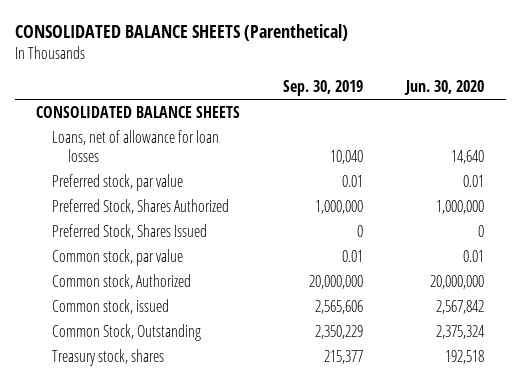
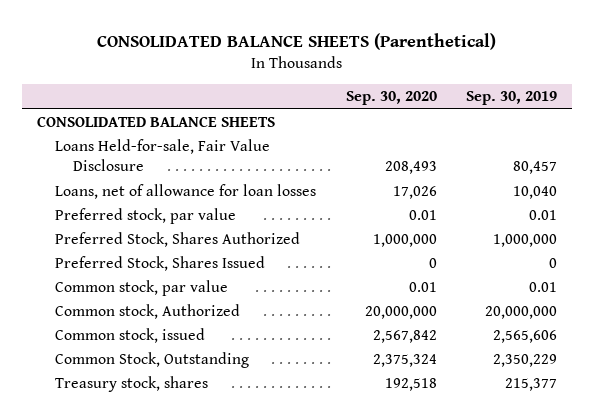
[404,80,485,96] Jun. 30, 2020 -> none
none -> [345,91,437,106] Sep. 30, 2020
none -> [54,139,270,172] Loans Held-for-sale, Fair Value Disclosure

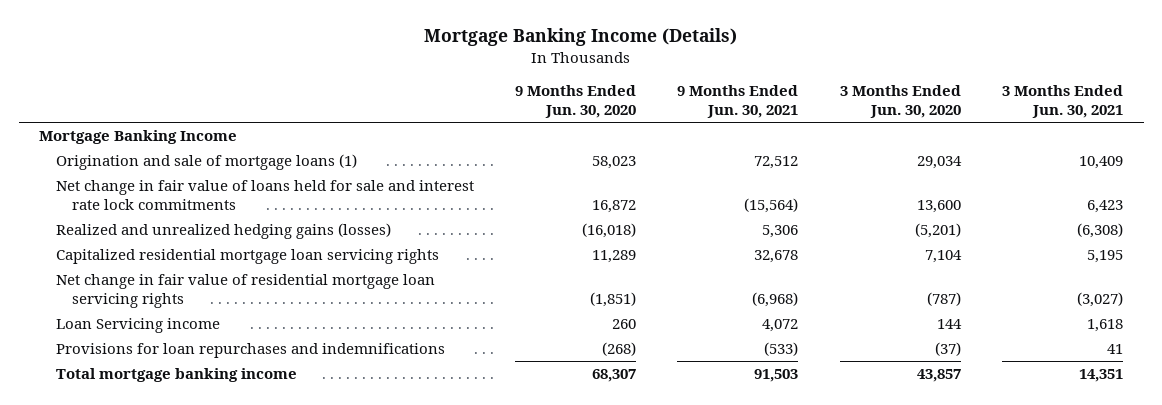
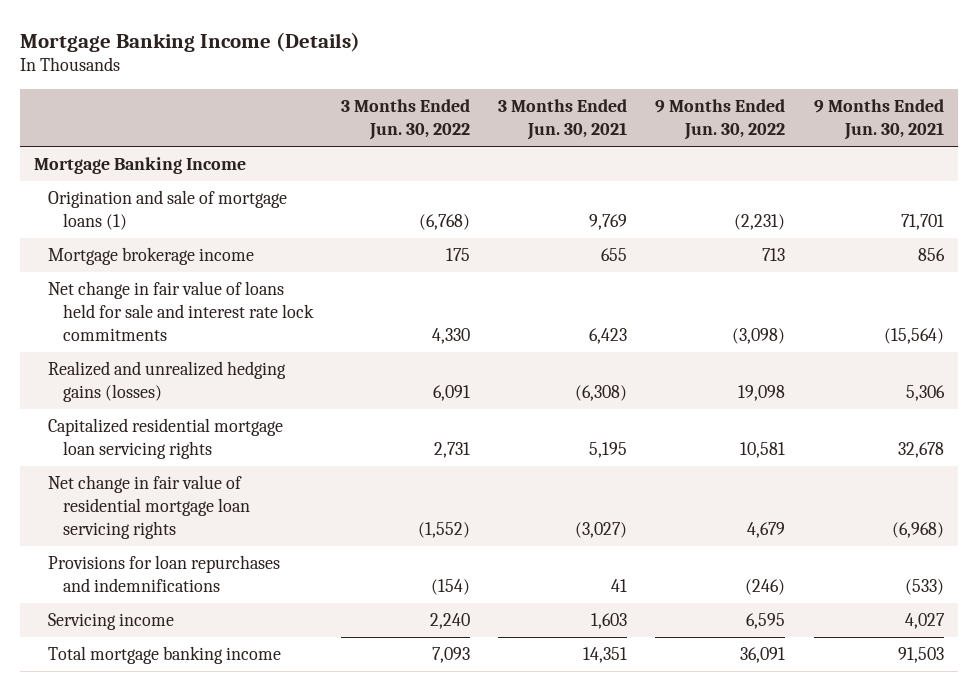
[514,84,636,118] 9 Months Ended Jun. 30, 2020 -> none
[839,84,961,118] 3 Months Ended Jun. 30, 2020 -> none
none -> [340,99,470,141] 3 Months Ended Jun. 30, 2022
none -> [655,99,786,141] 9 Months Ended Jun. 30, 2022
[754,156,799,170] 72,512 -> [900,213,944,230] 71,701
[1078,156,1123,170] 10,409 -> [589,213,628,230] 9,769
none -> [48,247,255,266] Mortgage brokerage income
[55,318,220,334] Loan Servicing income -> none
none -> [48,613,175,631] Servicing income

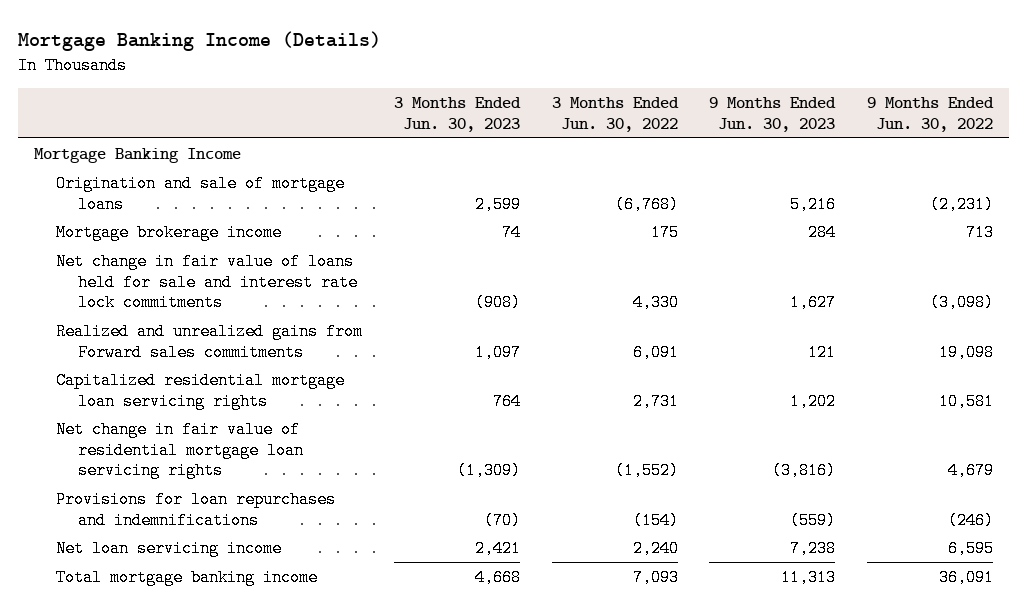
[498,99,628,141] 3 Months Ended Jun. 30, 2021 -> none
[813,99,944,141] 9 Months Ended Jun. 30, 2021 -> none
none -> [393,97,521,132] 3 Months Ended Jun. 30, 2023
none -> [709,97,837,132] 9 Months Ended Jun. 30, 2023
[48,190,288,230] Origination and sale of mortgage loans (1) -> [55,174,345,213] Origination and sale of mortgage loans
[48,361,287,402] Realized and unrealized hedging gains (losses) -> [55,322,363,361] Realized and unrealized gains from Forward sales commitments
[48,613,175,631] Servicing income -> [55,539,282,557] Net loan servicing income

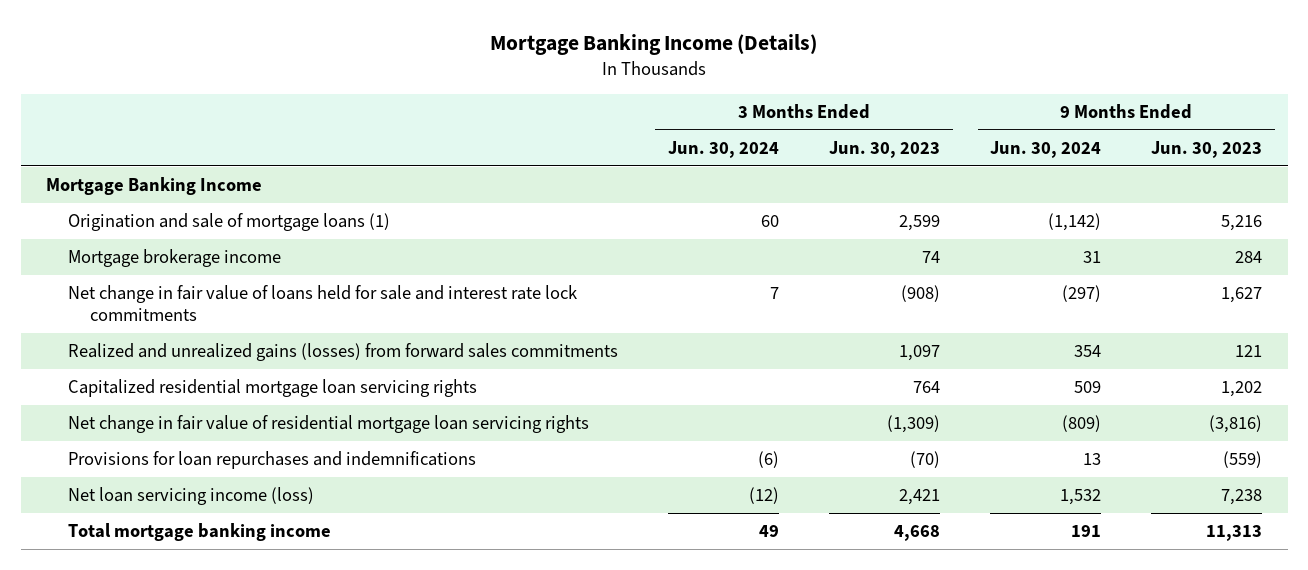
[551,97,679,132] 3 Months Ended Jun. 30, 2022 -> none
[867,97,995,132] 9 Months Ended Jun. 30, 2022 -> none
none -> [667,140,779,158] Jun. 30, 2024
none -> [990,140,1102,158] Jun. 30, 2024
[55,174,345,213] Origination and sale of mortgage loans -> [67,213,390,232] Origination and sale of mortgage loans (1)
[55,322,363,361] Realized and unrealized gains from Forward sales commitments -> [67,343,618,362] Realized and unrealized gains (losses) from forward sales commitments
[55,539,282,557] Net loan servicing income -> [67,487,314,506] Net loan servicing income (loss)

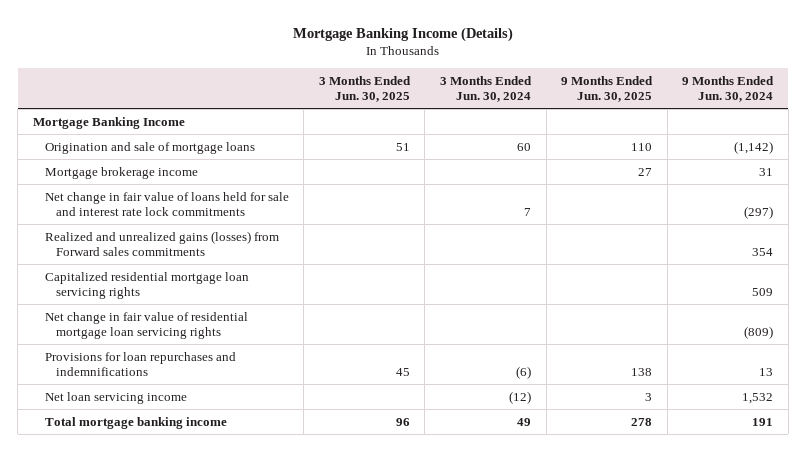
[829,140,941,158] Jun. 30, 2023 -> none
[1151,140,1263,158] Jun. 30, 2023 -> none
none -> [318,75,411,102] 3 Months Ended Jun. 30, 2025
none -> [561,75,654,102] 9 Months Ended Jun. 30, 2025
[67,213,390,232] Origination and sale of mortgage loans (1) -> [44,141,255,154] Origination and sale of mortgage loans
[67,343,618,362] Realized and unrealized gains (losses) from forward sales commitments -> [44,230,279,257] Realized and unrealized gains (losses) from Forward sales commitments
[67,487,314,506] Net loan servicing income (loss) -> [44,391,187,404] Net loan servicing income

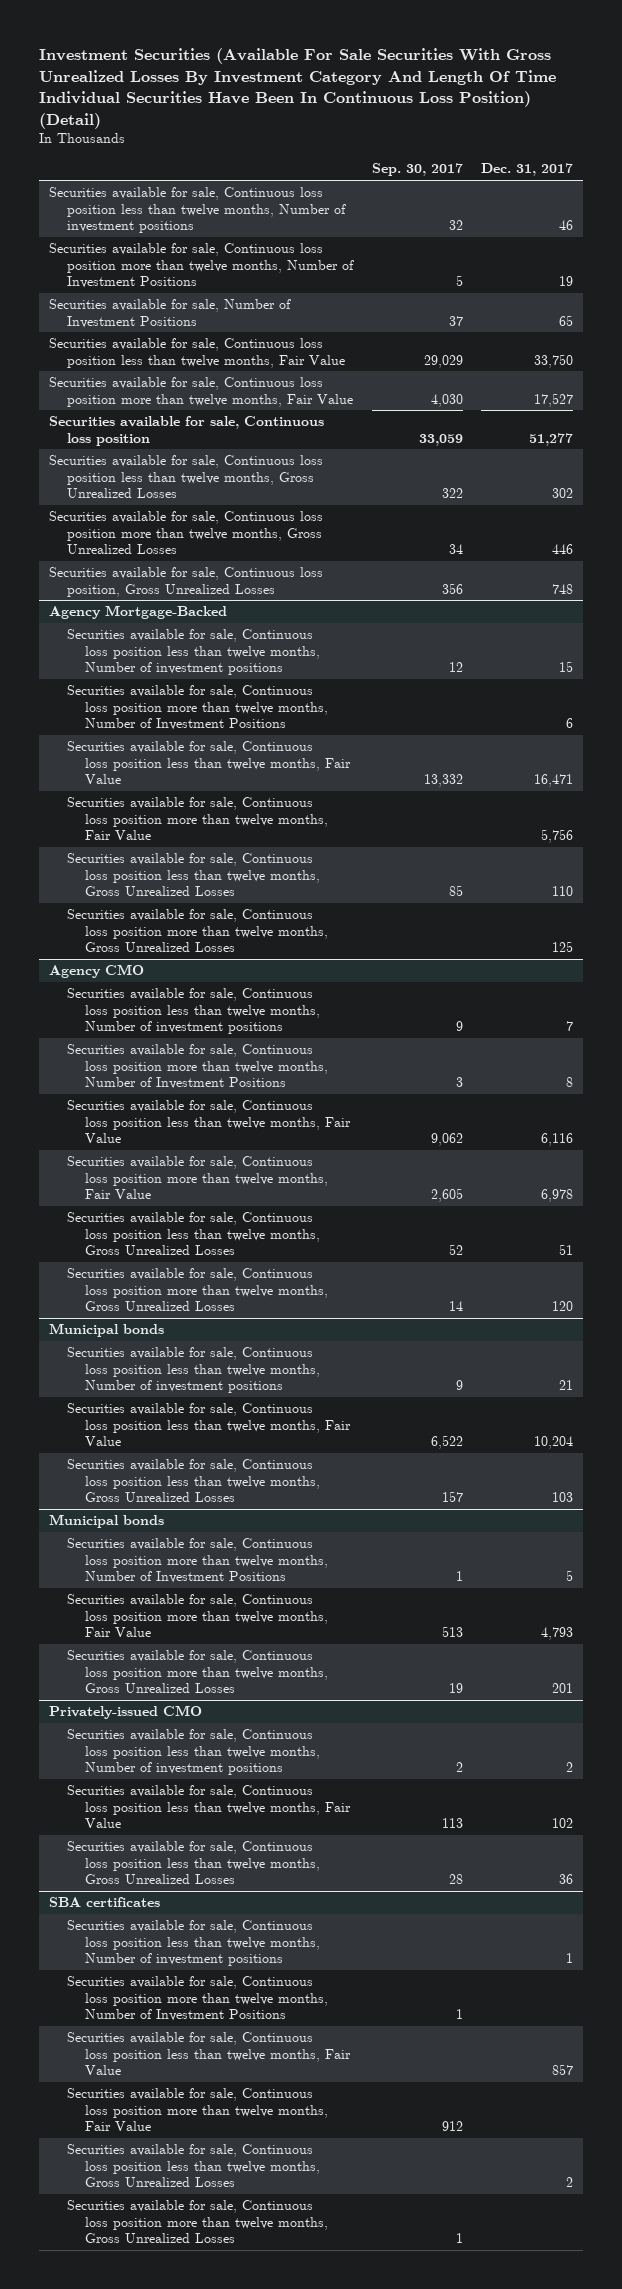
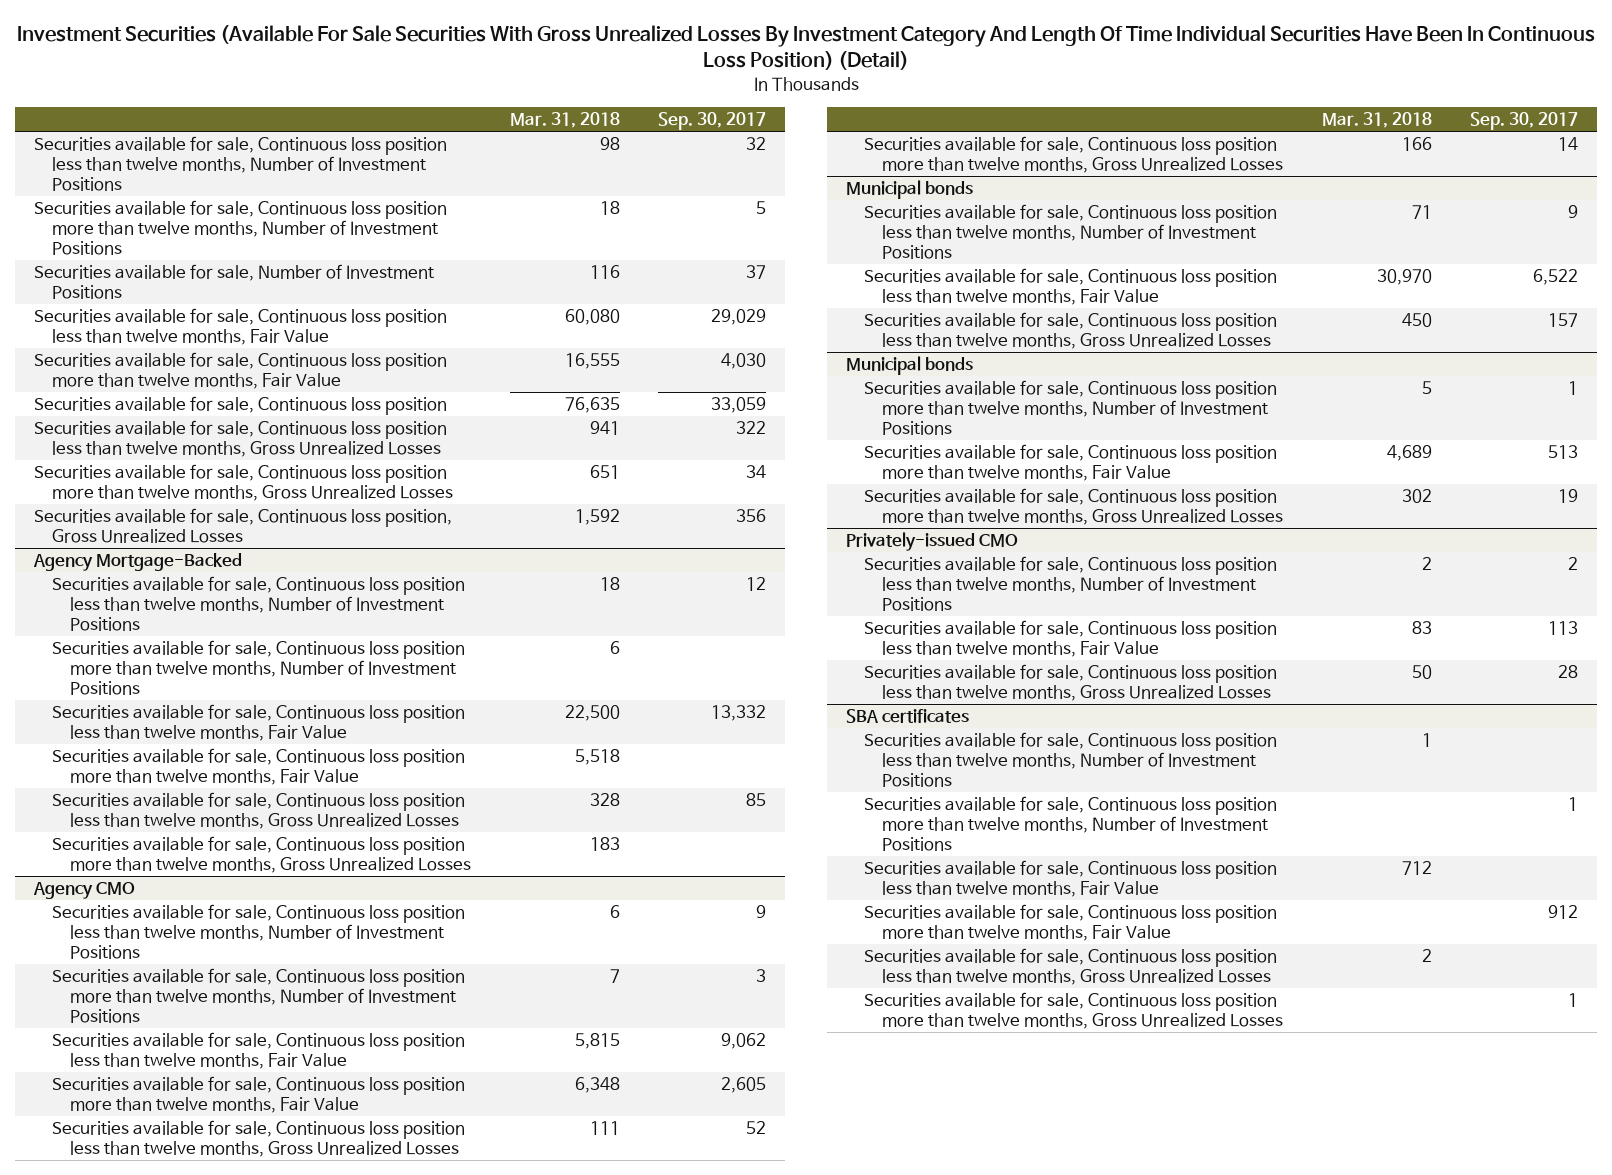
[481,163,574,177] Dec. 31, 2017 -> none
none -> [509,111,620,128] Mar. 31, 2018
[48,187,346,233] Securities available for sale, Continuous loss position less than twelve months, Number of investment positions -> [34,136,448,191] Securities available for sale, Continuous loss position less than twelve months, Number of Investment Positions
[66,629,320,675] Securities available for sale, Continuous loss position less than twelve months, Number of investment positions -> [52,576,466,631] Securities available for sale, Continuous loss position less than twelve months, Number of Investment Positions
[66,988,320,1034] Securities available for sale, Continuous loss position less than twelve months, Number of investment positions -> [52,904,466,959] Securities available for sale, Continuous loss position less than twelve months, Number of Investment Positions
[66,1347,320,1393] Securities available for sale, Continuous loss position less than twelve months, Number of investment positions -> [864,204,1278,259] Securities available for sale, Continuous loss position less than twelve months, Number of Investment Positions
[66,1729,320,1775] Securities available for sale, Continuous loss position less than twelve months, Number of investment positions -> [864,556,1278,611] Securities available for sale, Continuous loss position less than twelve months, Number of Investment Positions
[66,1920,320,1966] Securities available for sale, Continuous loss position less than twelve months, Number of investment positions -> [864,732,1278,787] Securities available for sale, Continuous loss position less than twelve months, Number of Investment Positions

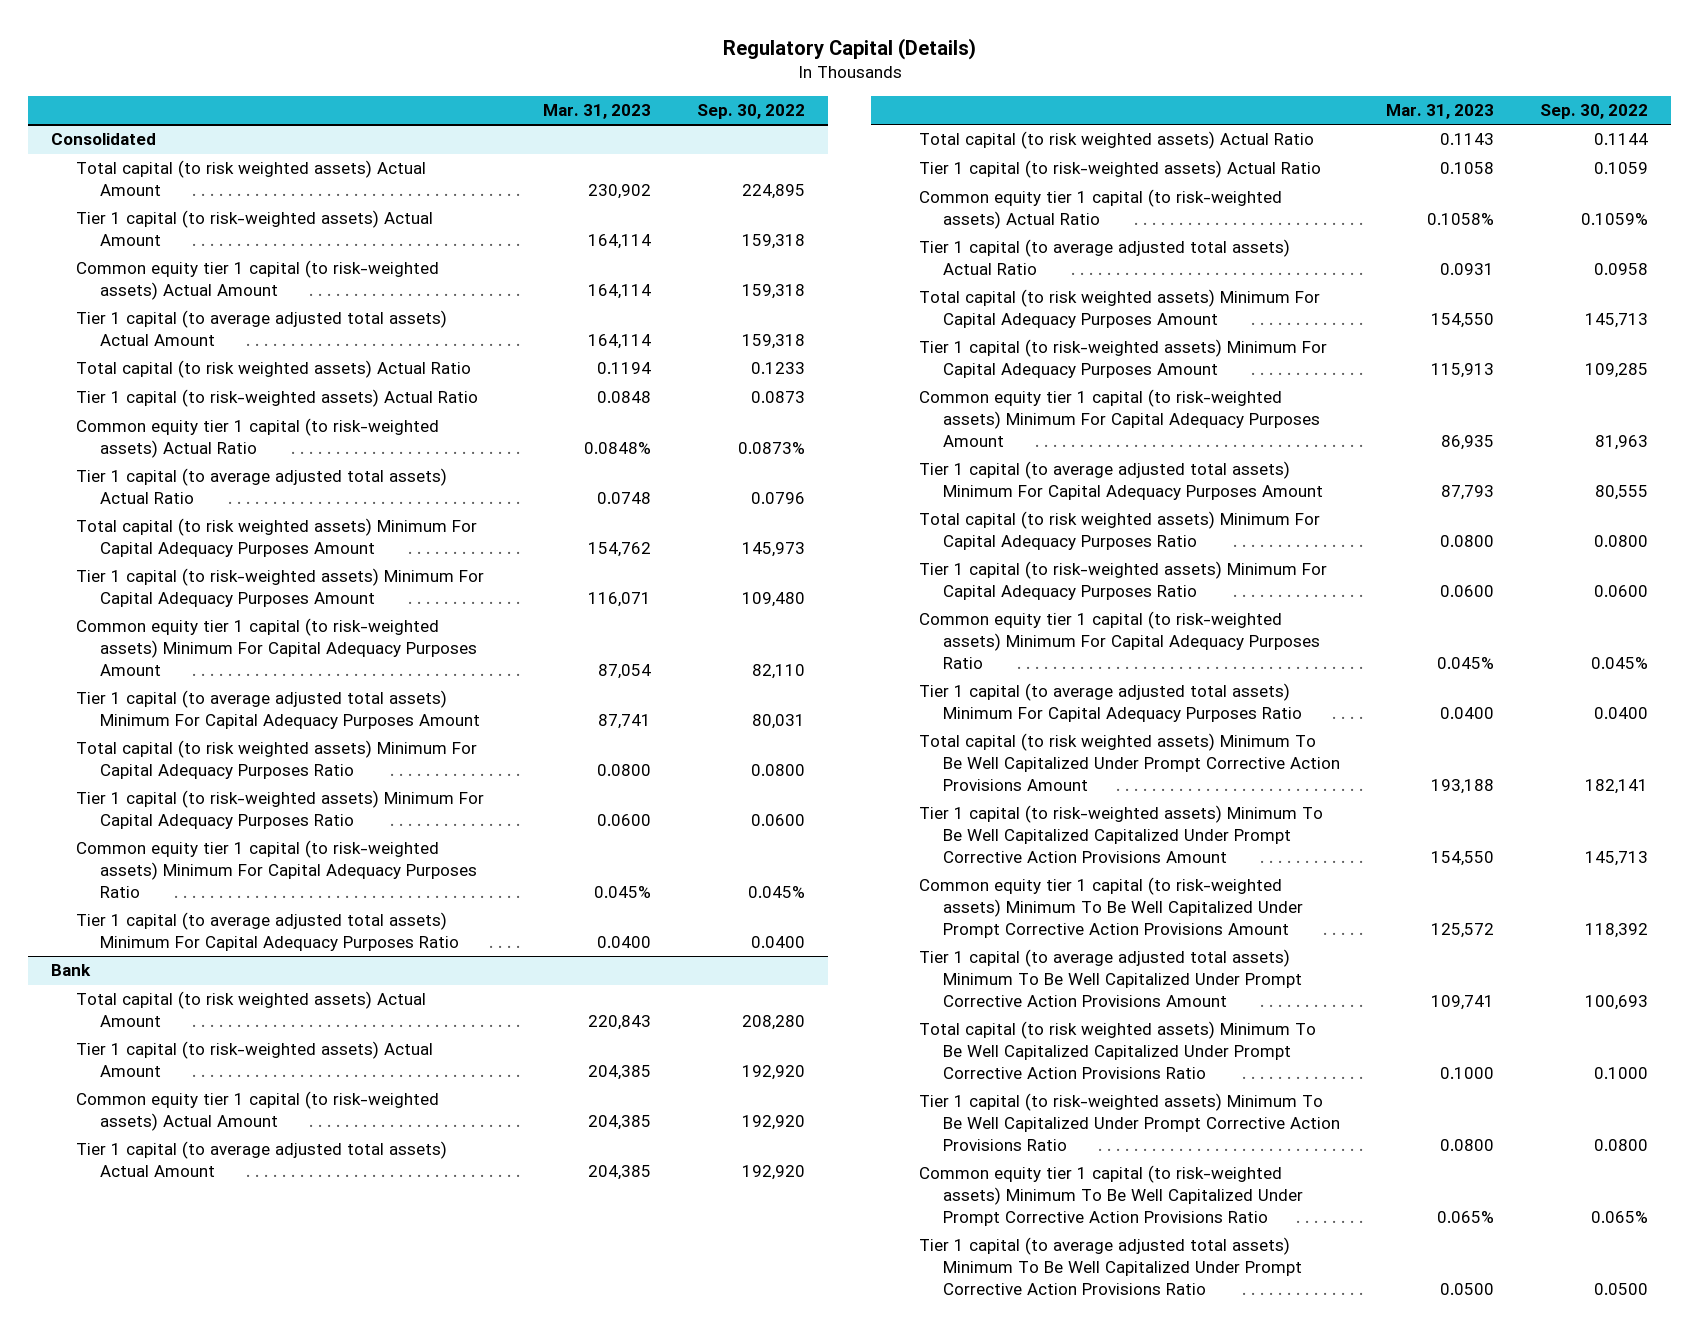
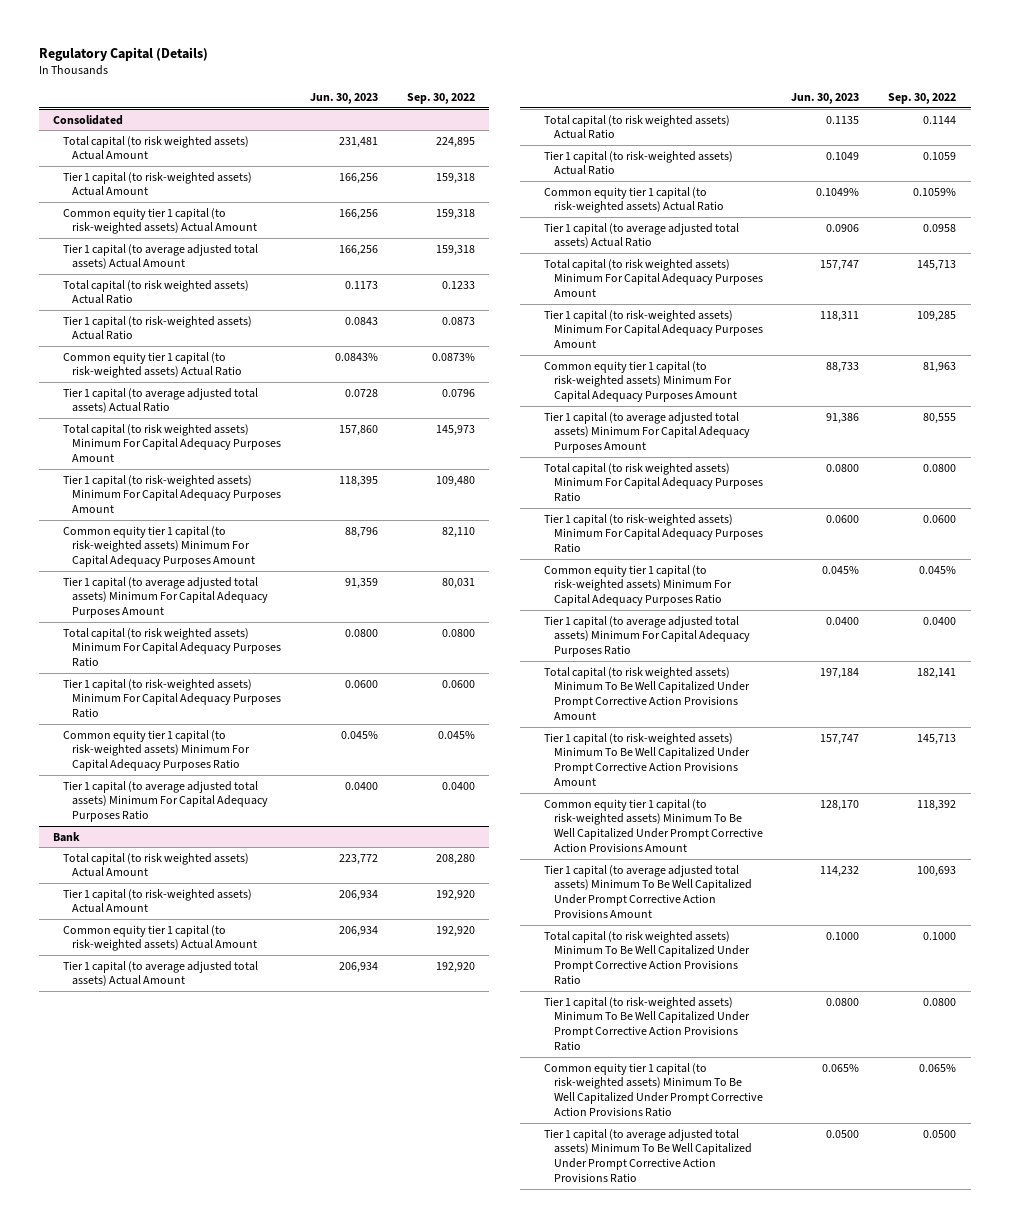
[543,104,652,120] Mar. 31, 2023 -> none
none -> [310,92,379,104] Jun. 30, 2023
[918,805,1323,863] Tier 1 capital (to risk-weighted assets) Minimum To Be Well Capitalized Capitalized Under Prompt Corrective Action Provisions Amount -> [543,732,750,786] Tier 1 capital (to risk-weighted assets) Minimum To Be Well Capitalized Under Prompt Corrective Action Provisions Amount
[918,1021,1316,1079] Total capital (to risk weighted assets) Minimum To Be Well Capitalized Capitalized Under Prompt Corrective Action Provisions Ratio -> [543,930,750,985] Total capital (to risk weighted assets) Minimum To Be Well Capitalized Under Prompt Corrective Action Provisions Ratio

